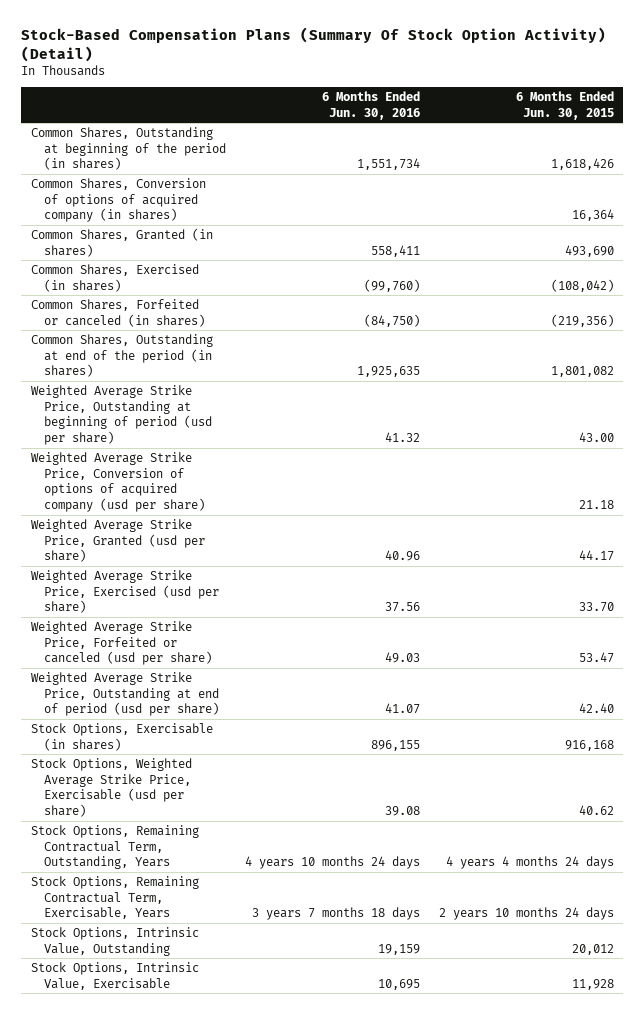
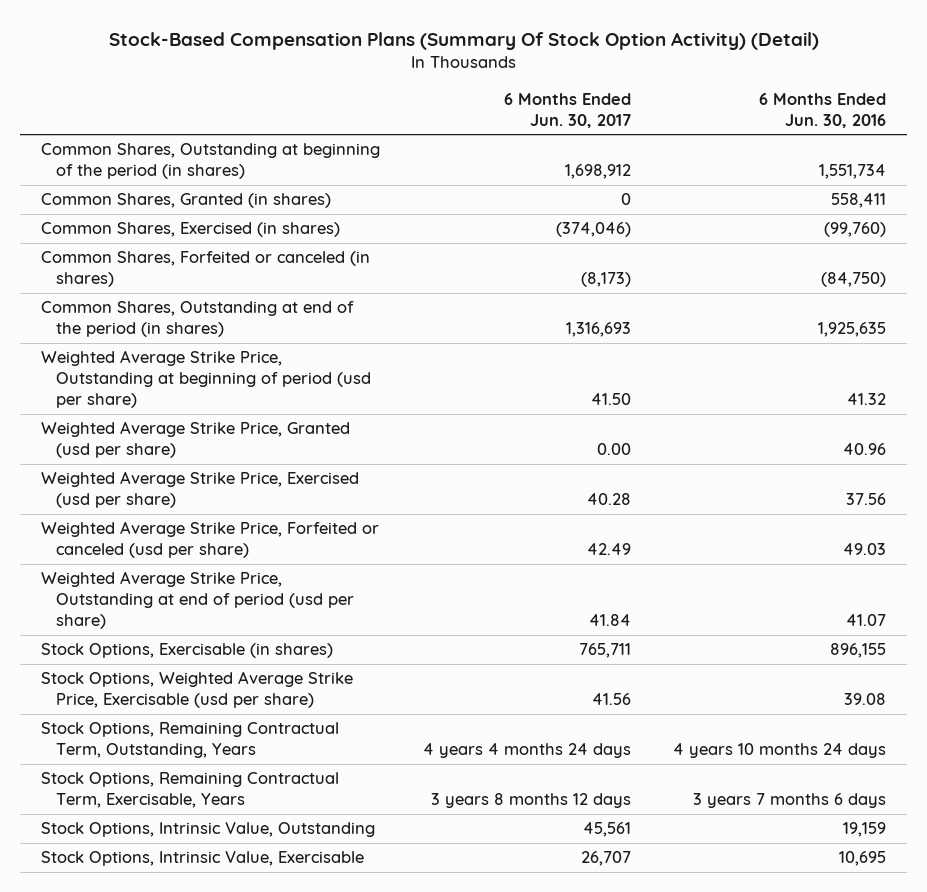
[515,91,614,120] 6 Months Ended Jun. 30, 2015 -> none
none -> [503,92,631,128] 6 Months Ended Jun. 30, 2017
[30,177,206,223] Common Shares, Conversion of options of acquired company (in shares) -> none
[30,451,205,513] Weighted Average Strike Price, Conversion of options of acquired company (usd per share) -> none
[251,907,420,921] 3 years 7 months 18 days -> [693,793,887,809] 3 years 7 months 6 days

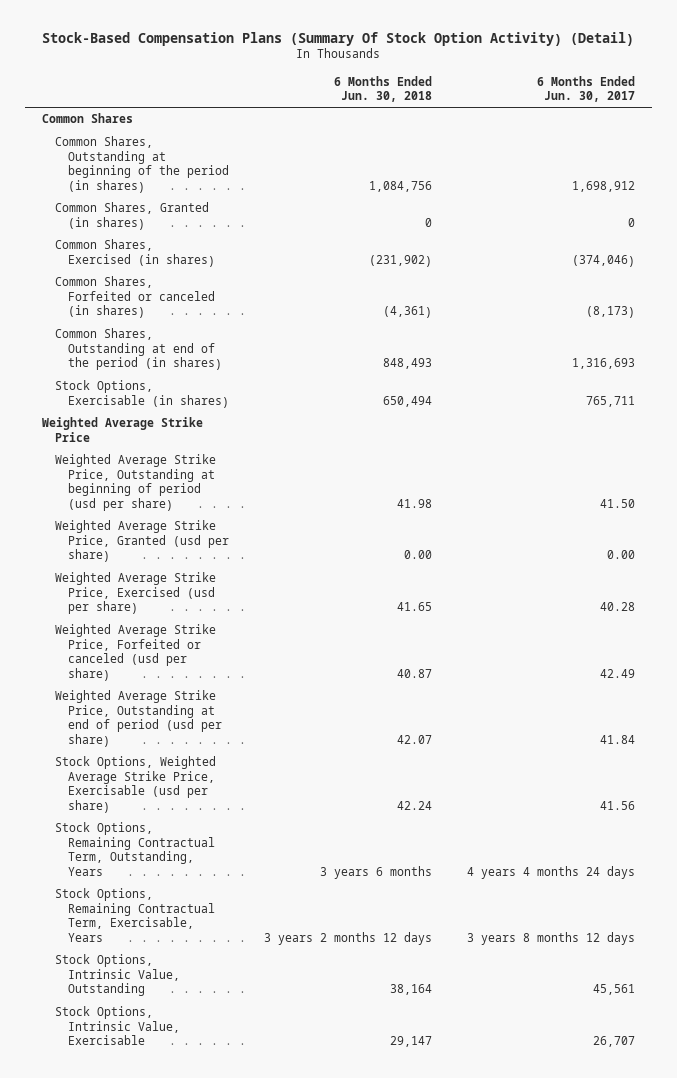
[759,92,887,128] 6 Months Ended Jun. 30, 2016 -> none
none -> [333,75,432,103] 6 Months Ended Jun. 30, 2018
none -> [41,113,133,124] Common Shares
[41,643,334,659] Stock Options, Exercisable (in shares) -> [54,380,229,408] Stock Options, Exercisable (in shares)
none -> [41,417,203,442] Weighted Average Strike Price

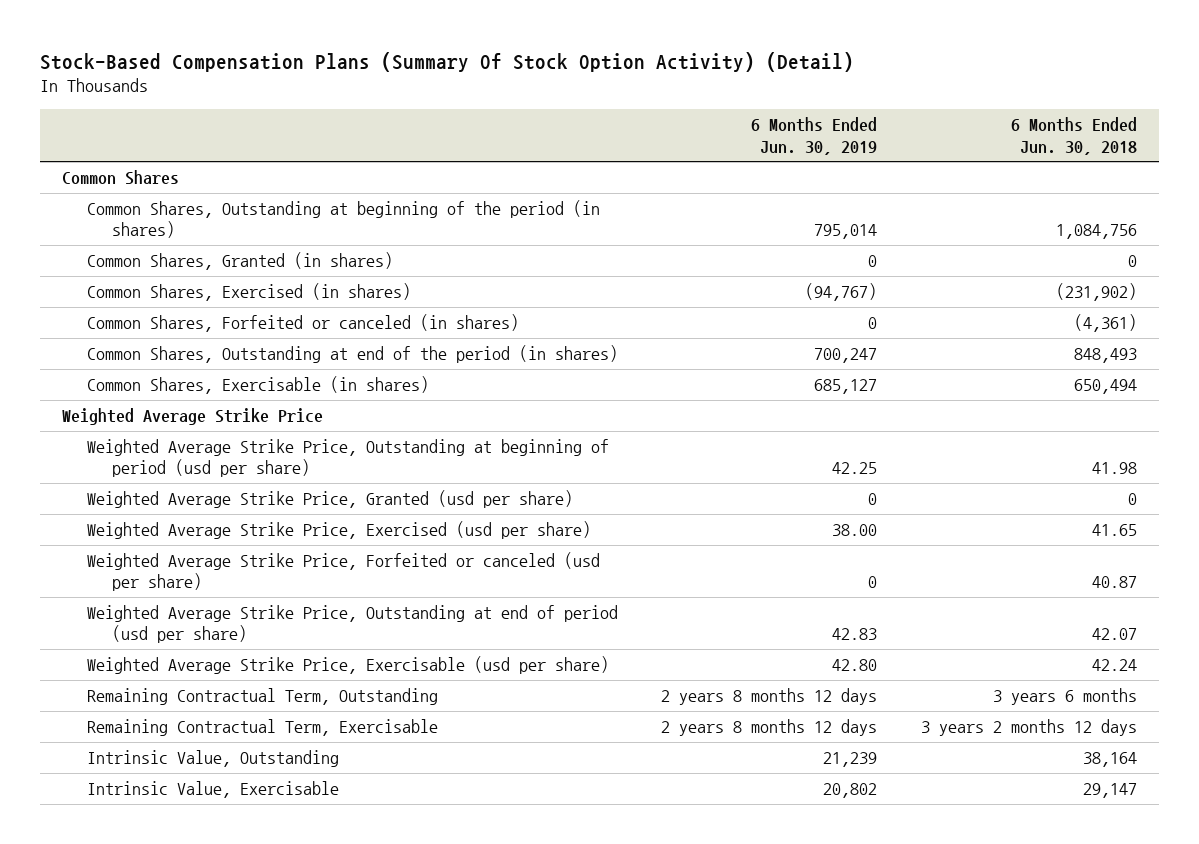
[536,75,635,103] 6 Months Ended Jun. 30, 2017 -> none
none -> [751,117,878,155] 6 Months Ended Jun. 30, 2019
[54,380,229,408] Stock Options, Exercisable (in shares) -> [86,376,429,395] Common Shares, Exercisable (in shares)
[403,550,432,560] 0.00 -> [1127,493,1137,506] 0
[54,756,216,813] Stock Options, Weighted Average Strike Price, Exercisable (usd per share) -> [86,656,609,675] Weighted Average Strike Price, Exercisable (usd per share)
[54,822,215,876] Stock Options, Remaining Contractual Term, Outstanding, Years -> [86,688,438,706] Remaining Contractual Term, Outstanding
[54,888,215,942] Stock Options, Remaining Contractual Term, Exercisable, Years -> [86,719,438,737] Remaining Contractual Term, Exercisable
[54,954,180,997] Stock Options, Intrinsic Value, Outstanding -> [86,750,339,768] Intrinsic Value, Outstanding
[54,1006,180,1046] Stock Options, Intrinsic Value, Exercisable -> [86,781,339,799] Intrinsic Value, Exercisable

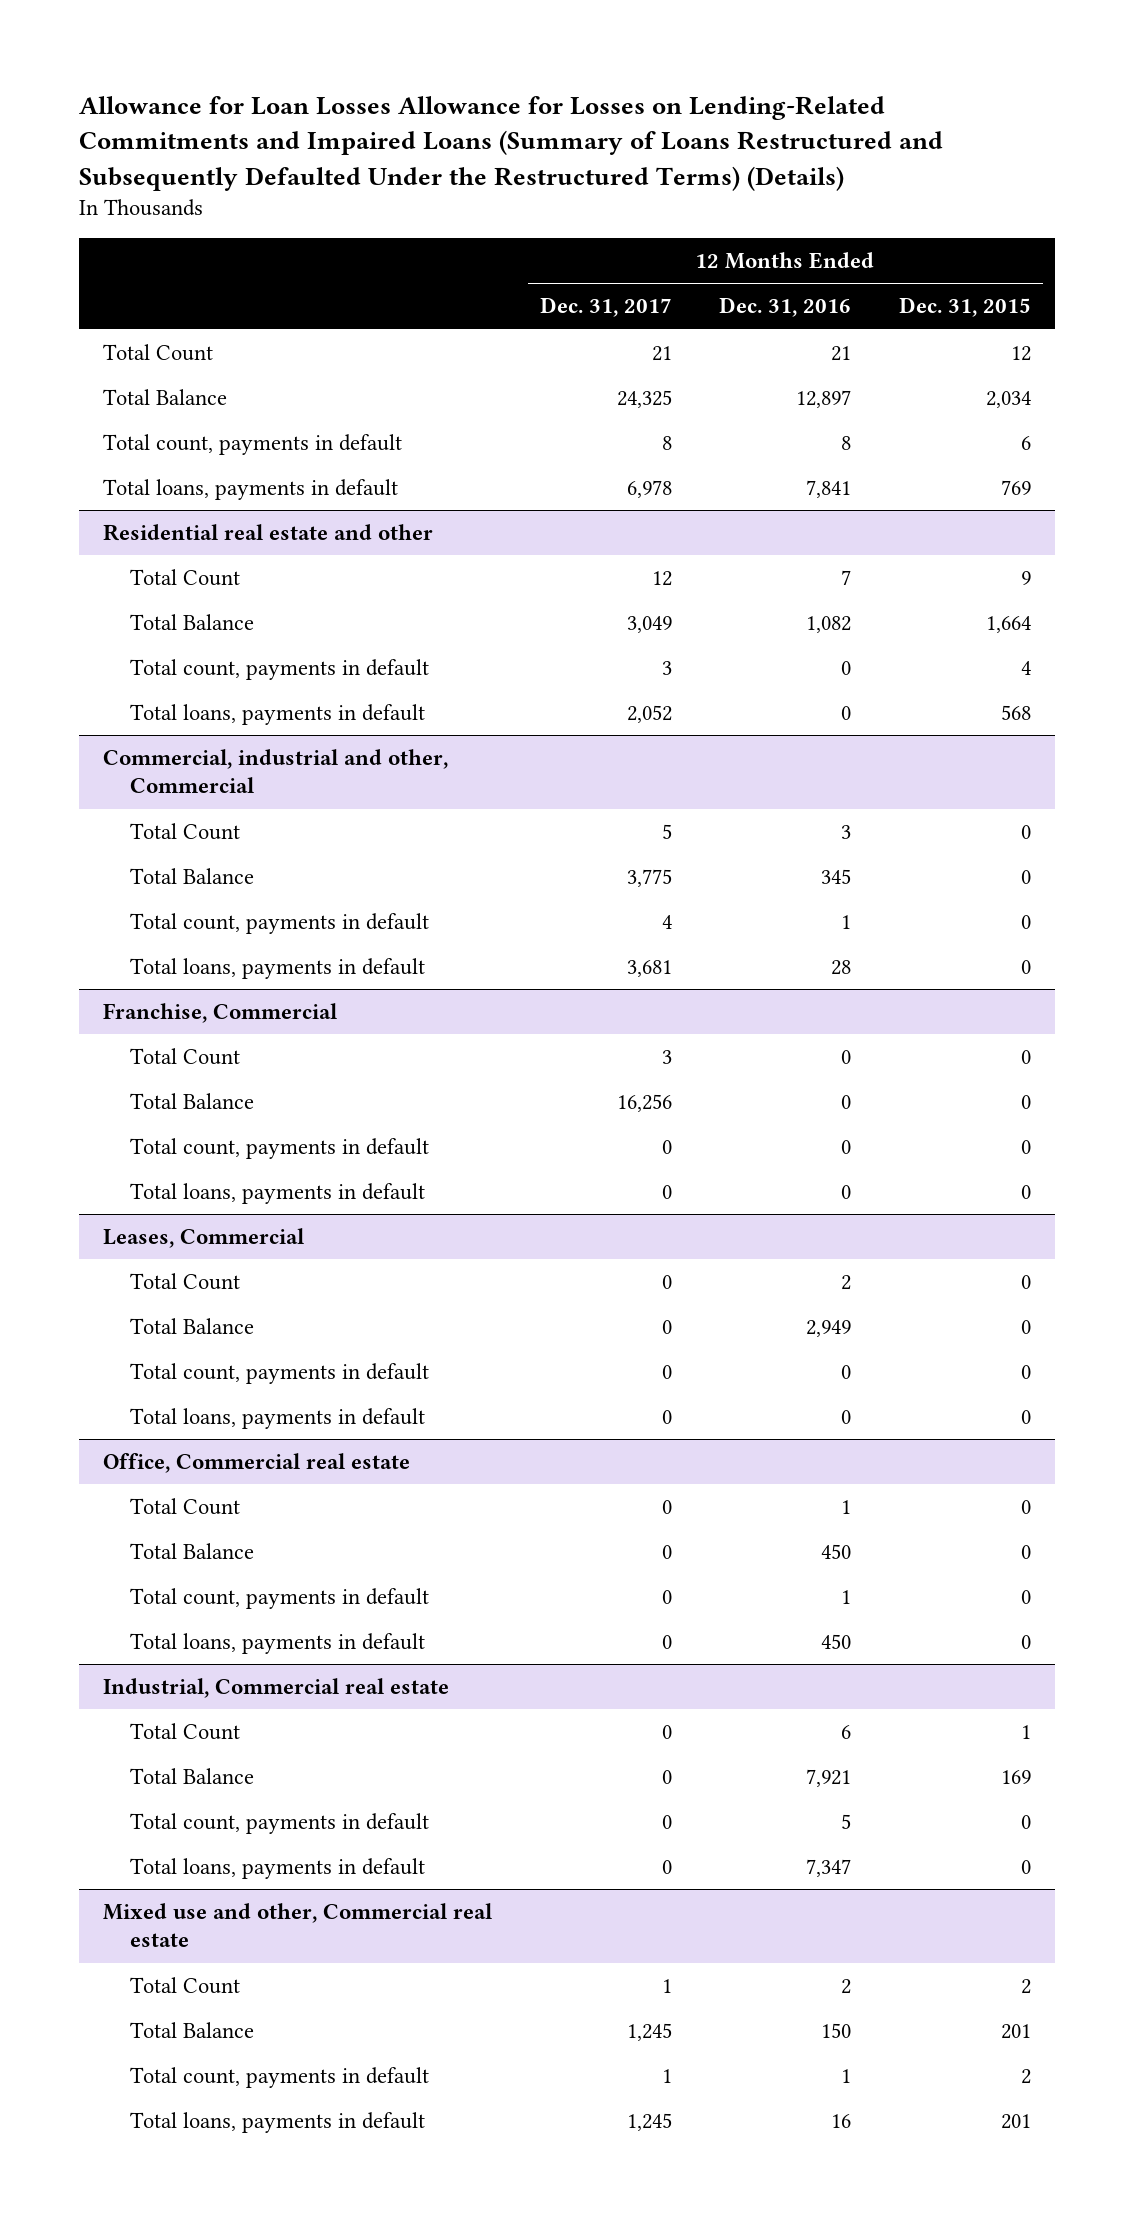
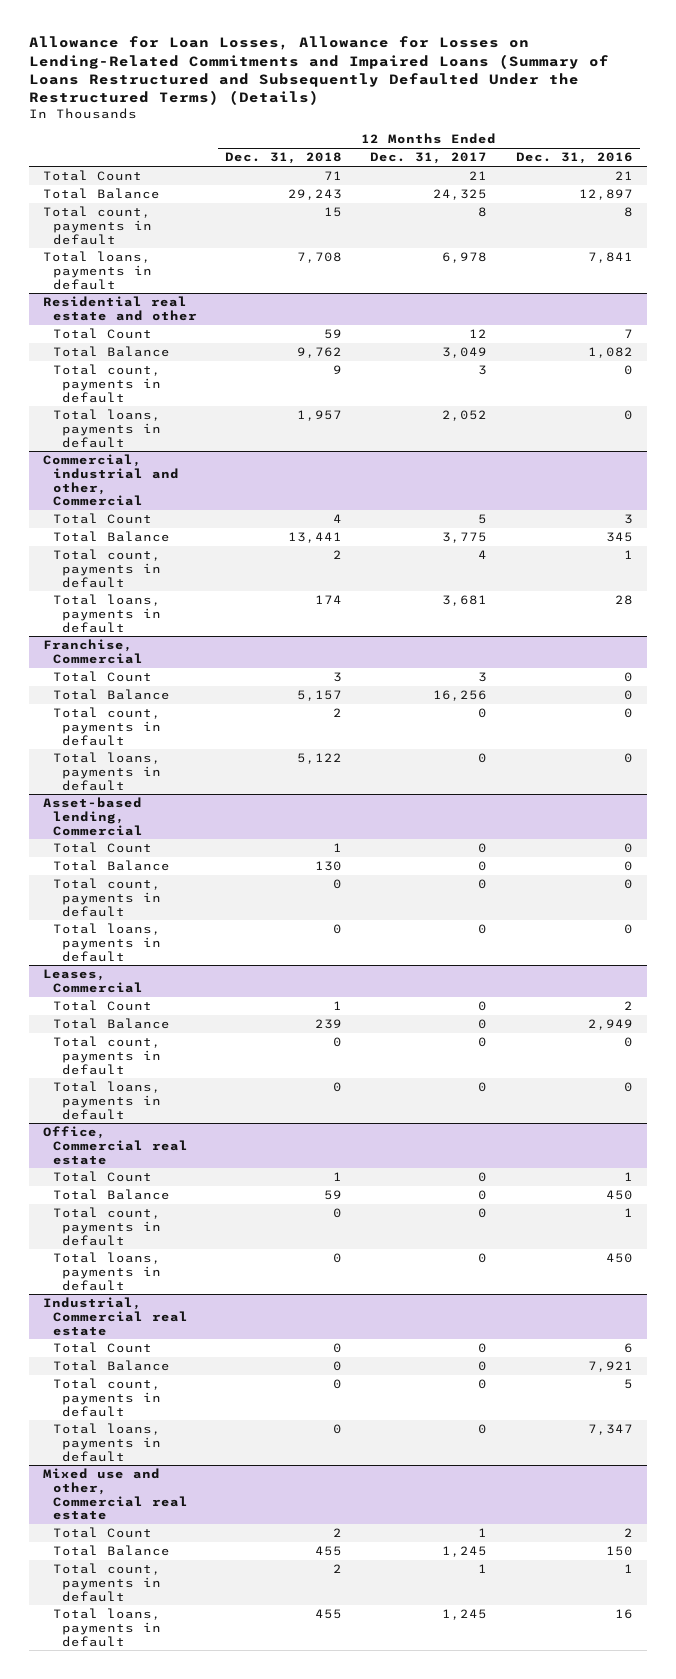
[79,96,944,191] Allowance for Loan Losses Allowance for Losses on Lending-Related Commitments and Impaired Loans (Summary of Loans Restructured and Subsequently Defaulted Under the Restructured Terms) (Details) -> [28,36,609,106] Allowance for Loan Losses, Allowance for Losses on Lending-Related Commitments and Impaired Loans (Summary of Loans Restructured and Subsequently Defaulted Under the Restructured Terms) (Details)
[898,297,1031,318] Dec. 31, 2015 -> none
none -> [224,152,342,165] Dec. 31, 2018
none -> [43,797,143,836] Asset-based lending, Commercial
none -> [52,842,152,854] Total Count
none -> [52,860,170,872] Total Balance
none -> [52,878,162,917] Total count, payments in default
none -> [52,923,162,962] Total loans, payments in default

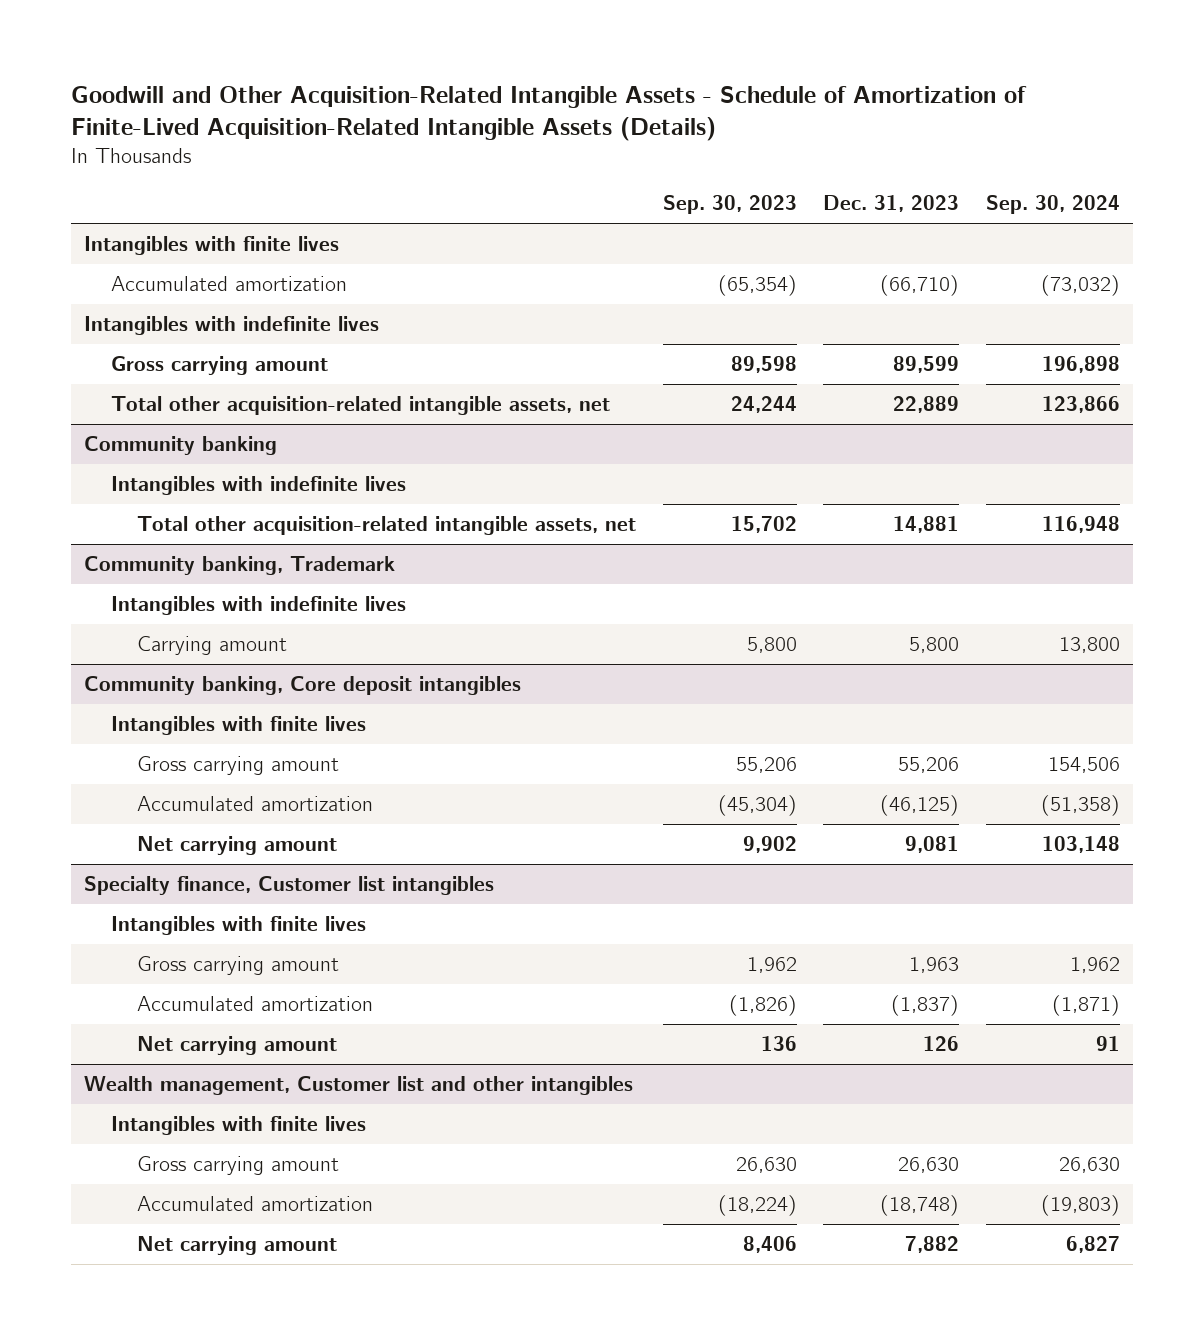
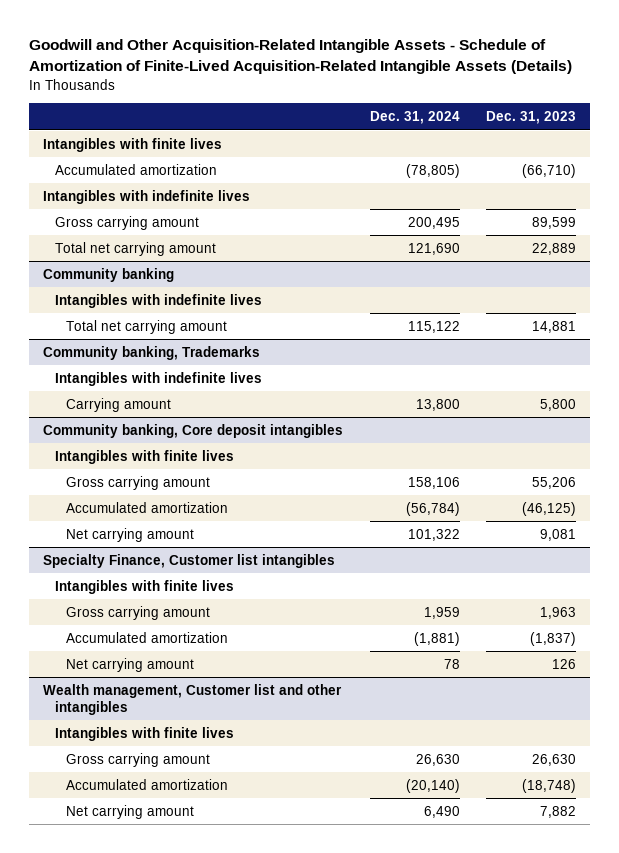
[662,195,797,215] Sep. 30, 2023 -> none
[985,195,1120,215] Sep. 30, 2024 -> none
none -> [369,111,460,125] Dec. 31, 2024
[110,395,610,415] Total other acquisition-related intangible assets, net -> [54,241,216,256] Total net carrying amount
[137,515,637,535] Total other acquisition-related intangible assets, net -> [66,319,228,334] Total net carrying amount
[84,555,396,575] Community banking, Trademark -> [42,345,260,360] Community banking, Trademarks
[84,875,495,895] Specialty finance, Customer list intangibles -> [42,553,335,568] Specialty Finance, Customer list intangibles

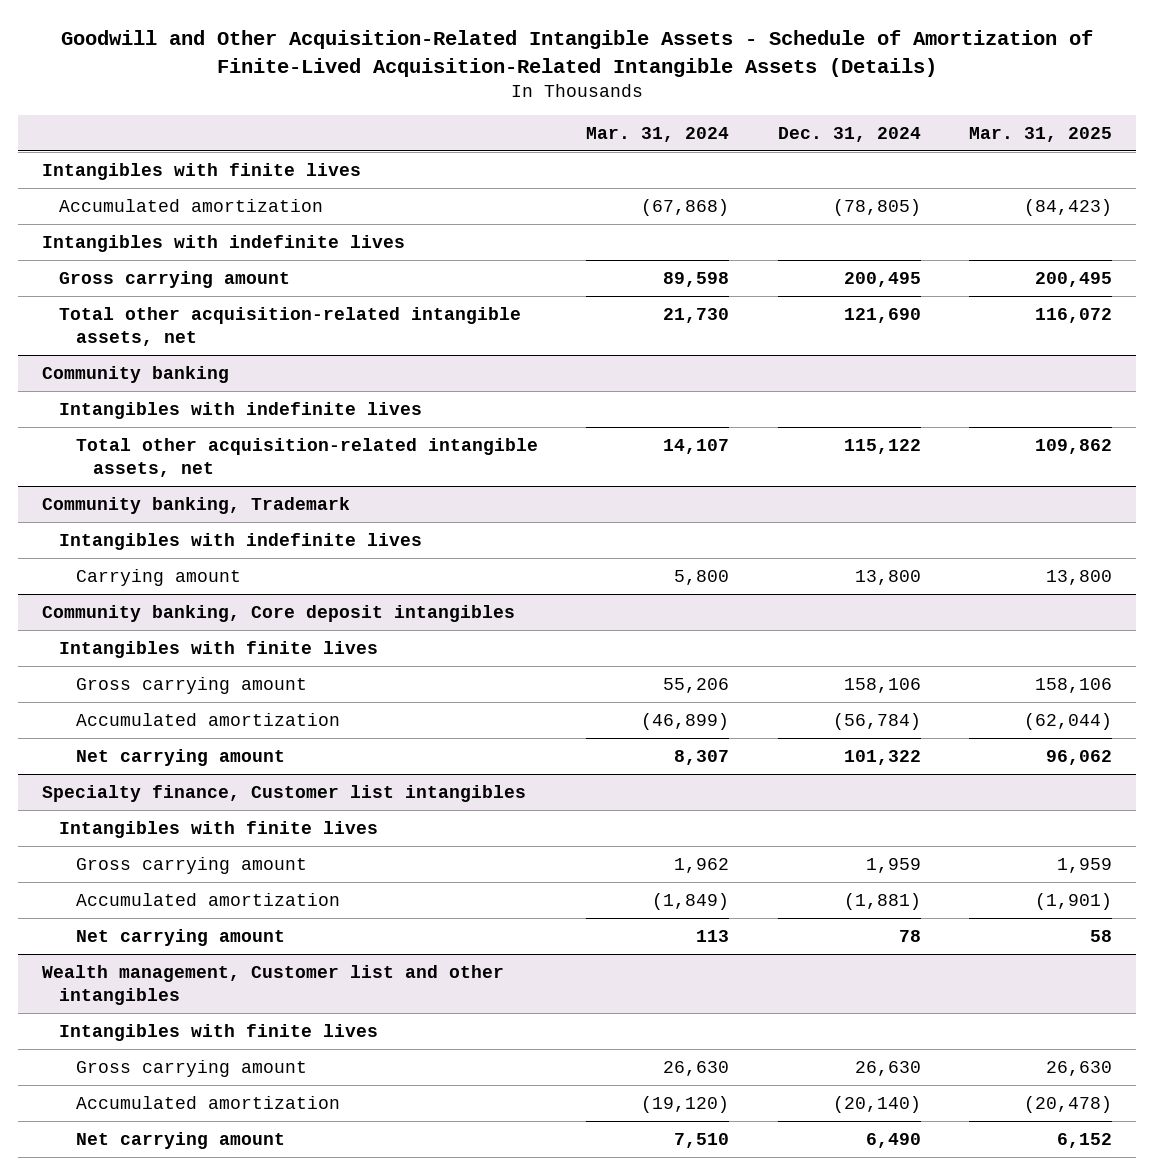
[486,111,577,125] Dec. 31, 2023 -> none
none -> [586,126,730,142] Mar. 31, 2024
none -> [969,126,1113,142] Mar. 31, 2025
[54,241,216,256] Total net carrying amount -> [58,306,521,346] Total other acquisition-related intangible assets, net
[66,319,228,334] Total net carrying amount -> [75,437,538,477] Total other acquisition-related intangible assets, net
[42,345,260,360] Community banking, Trademarks -> [42,496,351,514] Community banking, Trademark
[42,553,335,568] Specialty Finance, Customer list intangibles -> [42,784,527,802] Specialty finance, Customer list intangibles

